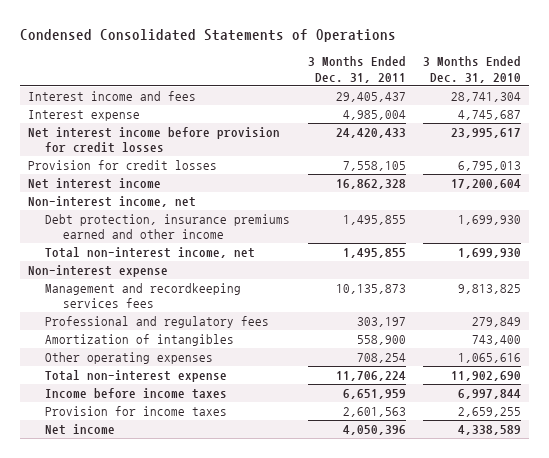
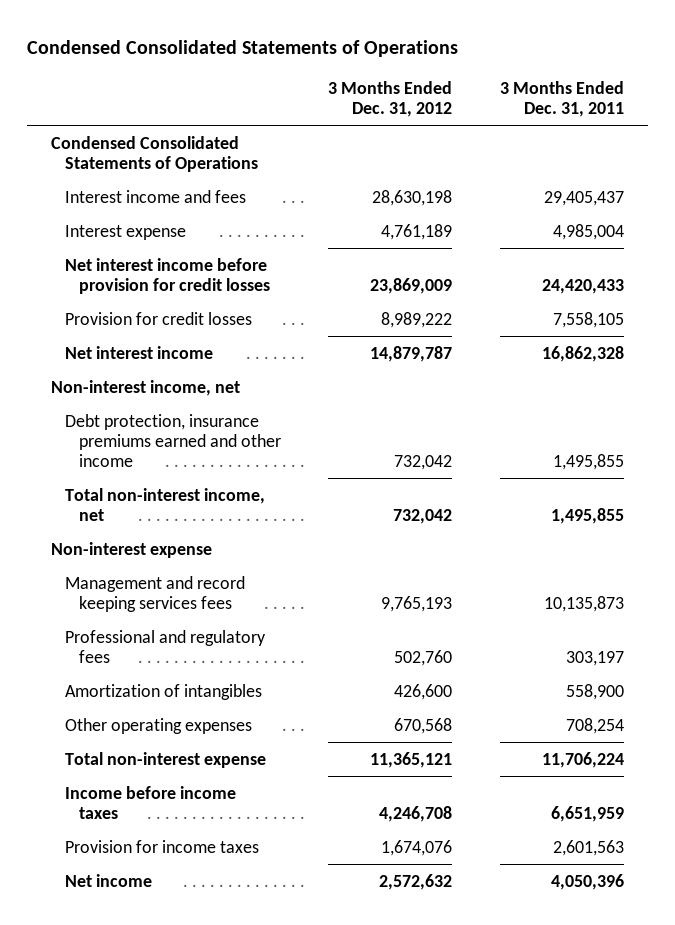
[422,56,521,83] 3 Months Ended Dec. 31, 2010 -> none
none -> [328,80,453,117] 3 Months Ended Dec. 31, 2012
none -> [50,135,258,172] Condensed Consolidated Statements of Operations
[45,283,242,309] Management and recordkeeping services fees -> [64,575,245,612] Management and record keeping services fees

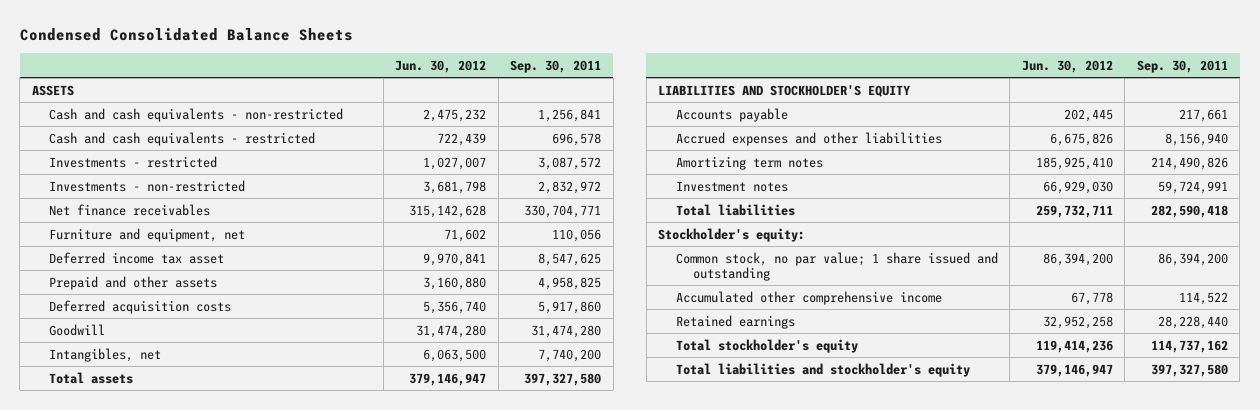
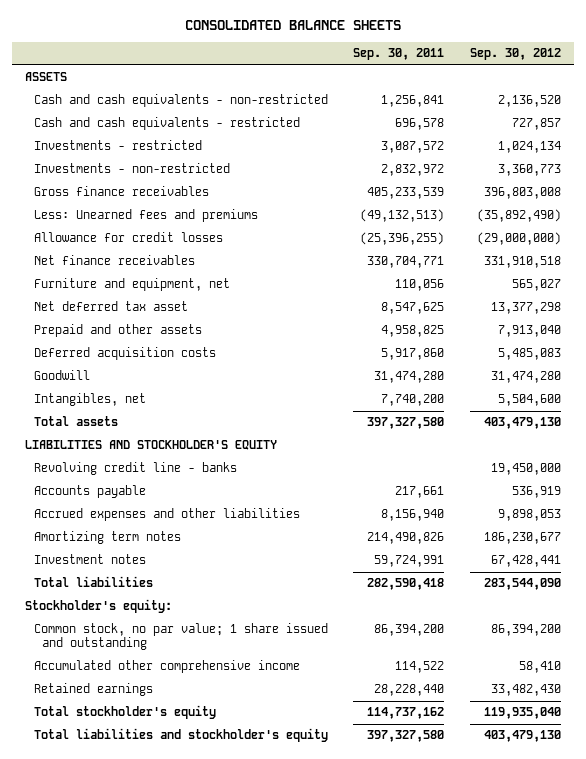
[19,28,353,42] Condensed Consolidated Balance Sheets -> [184,20,401,31] CONSOLIDATED BALANCE SHEETS
[395,59,487,73] Jun. 30, 2012 -> none
none -> [470,48,562,61] Sep. 30, 2012
none -> [33,186,209,197] Gross finance receivables
none -> [33,209,258,223] Less: Unearned fees and premiums
none -> [33,232,223,243] Allowance for credit losses
[48,251,224,264] Deferred income tax asset -> [33,301,188,312] Net deferred tax asset
none -> [33,462,237,476] Revolving credit line - banks

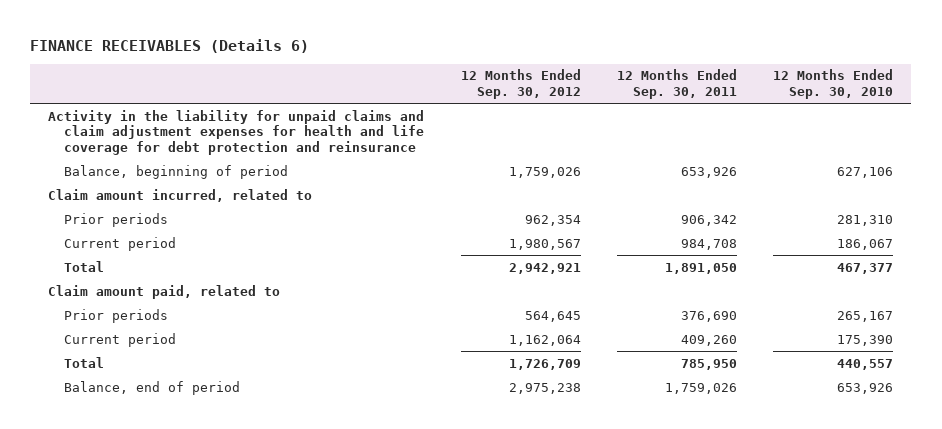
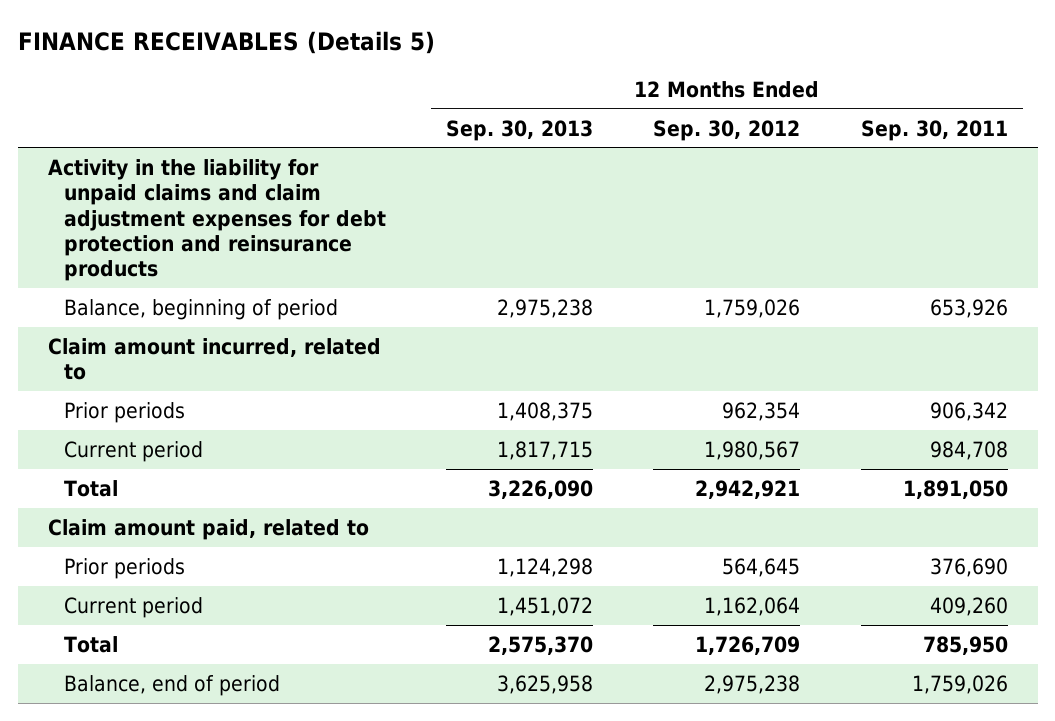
[30,38,310,53] FINANCE RECEIVABLES (Details 6) -> [17,30,435,54] FINANCE RECEIVABLES (Details 5)
[773,69,894,100] 12 Months Ended Sep. 30, 2010 -> none
none -> [446,119,594,141] Sep. 30, 2013
[48,109,425,156] Activity in the liability for unpaid claims and claim adjustment expenses for health and life coverage for debt protection and reinsurance -> [47,158,387,282] Activity in the liability for unpaid claims and claim adjustment expenses for debt protection and reinsurance products

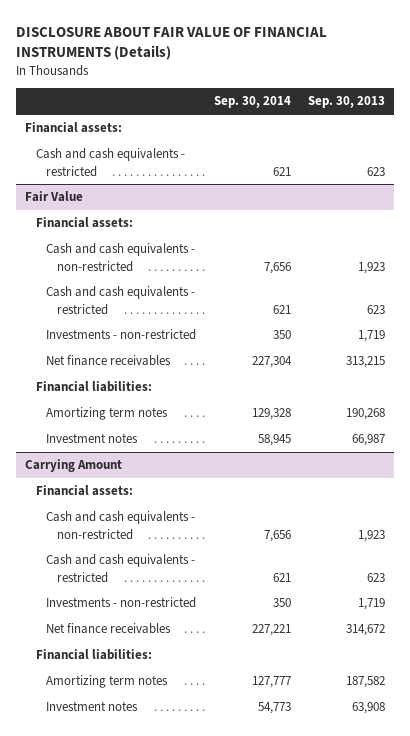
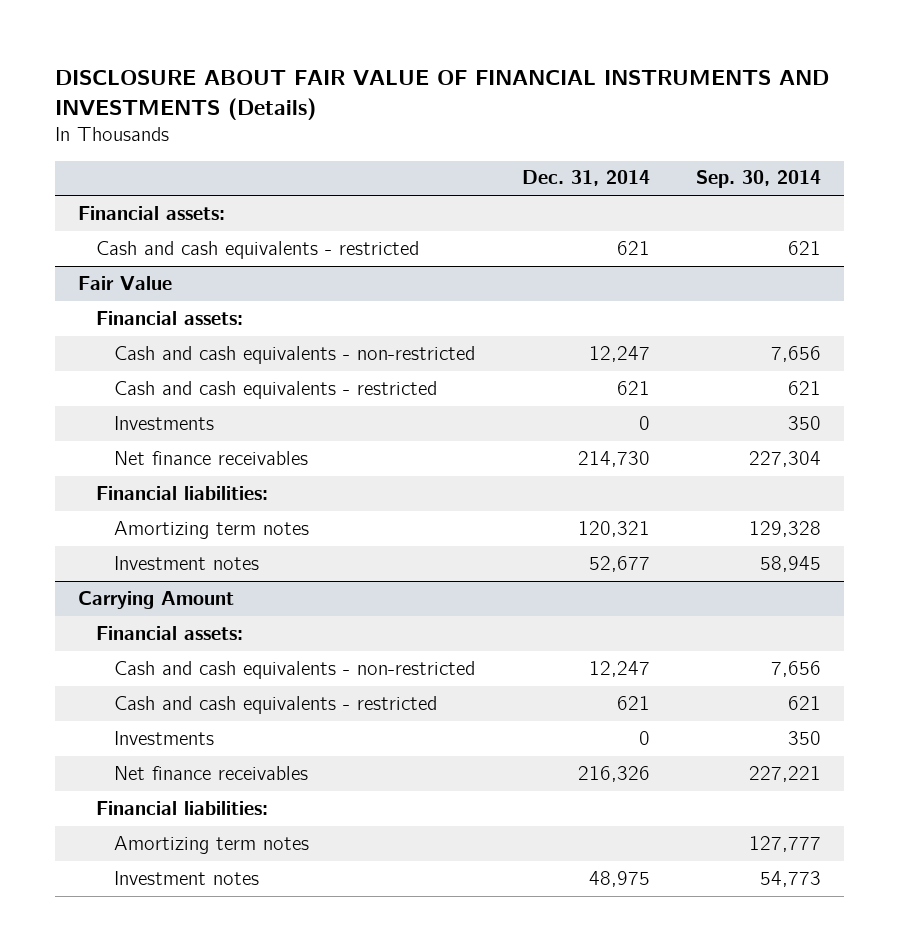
[16,26,328,61] DISCLOSURE ABOUT FAIR VALUE OF FINANCIAL INSTRUMENTS (Details) -> [55,70,830,121] DISCLOSURE ABOUT FAIR VALUE OF FINANCIAL INSTRUMENTS AND INVESTMENTS (Details)
[308,96,386,109] Sep. 30, 2013 -> none
none -> [521,170,650,187] Dec. 31, 2014
[46,329,197,341] Investments - non-restricted -> [114,415,215,430] Investments
[46,597,197,609] Investments - non-restricted -> [114,730,215,745] Investments

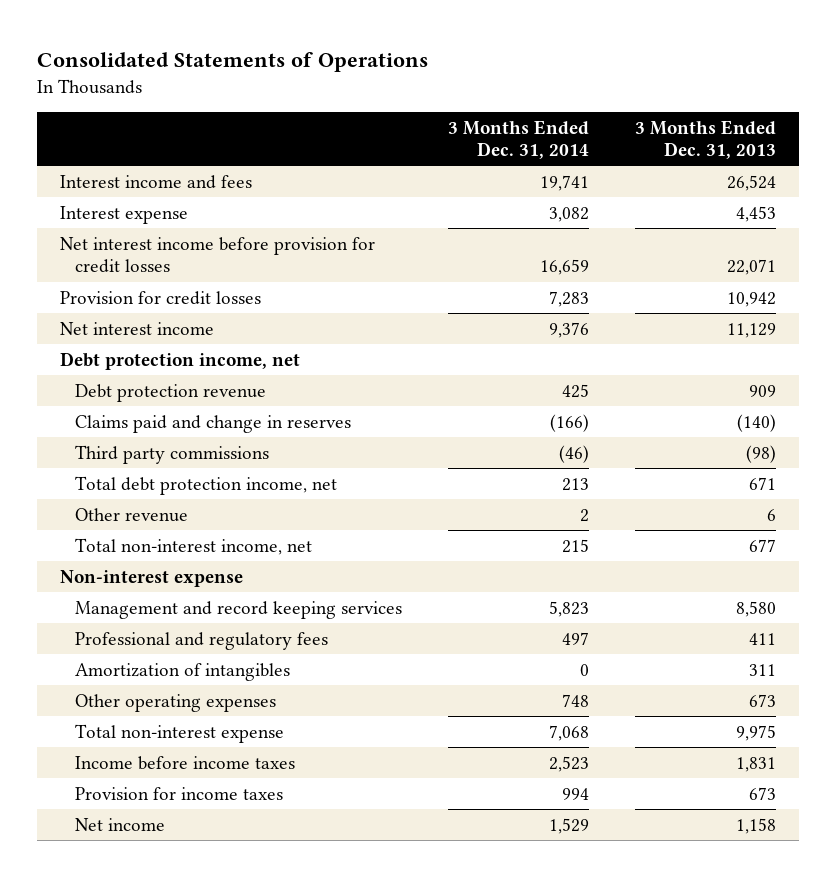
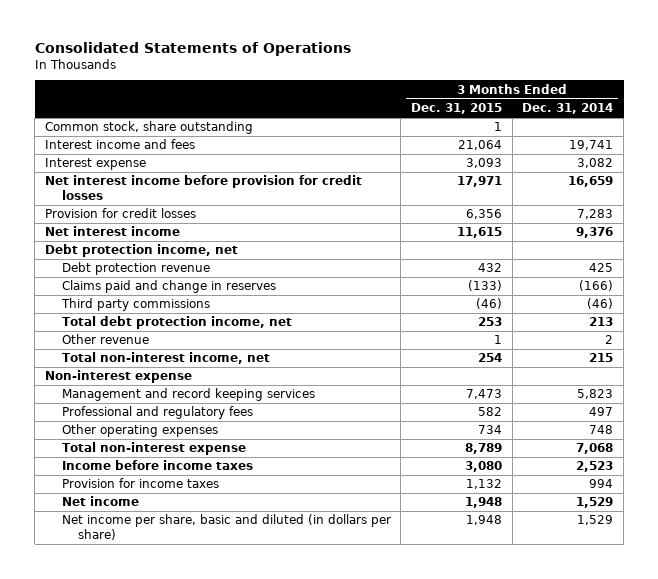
[635,119,777,159] 3 Months Ended Dec. 31, 2013 -> none
none -> [410,103,502,115] Dec. 31, 2015
none -> [45,121,254,135] Common stock, share outstanding
[75,662,291,681] Amortization of intangibles -> none
none -> [61,514,391,541] Net income per share, basic and diluted (in dollars per share)

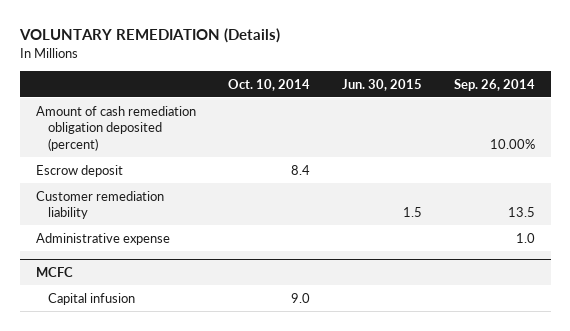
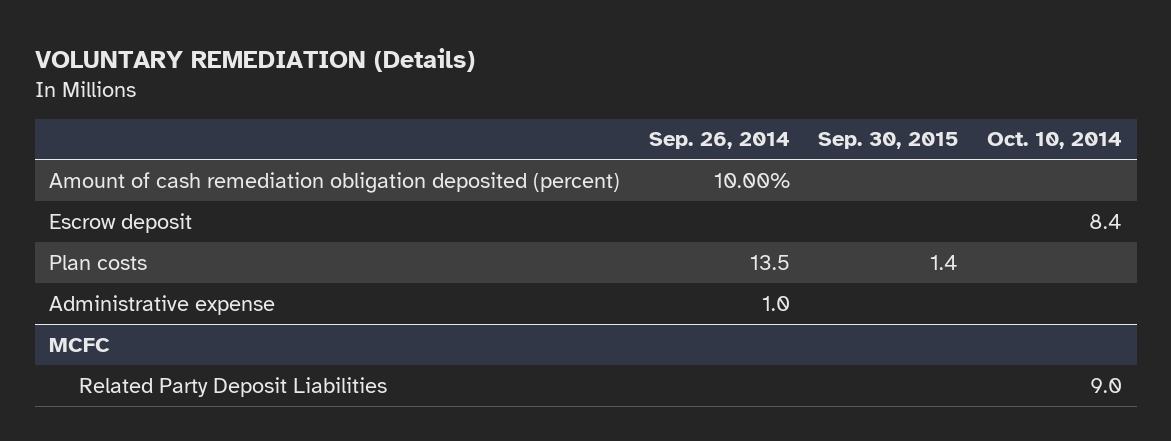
[341,78,422,91] Jun. 30, 2015 -> none
none -> [818,132,959,150] Sep. 30, 2015
[35,190,164,220] Customer remediation liability -> [48,254,147,270] Plan costs
[47,292,135,305] Capital infusion -> [78,376,387,397] Related Party Deposit Liabilities

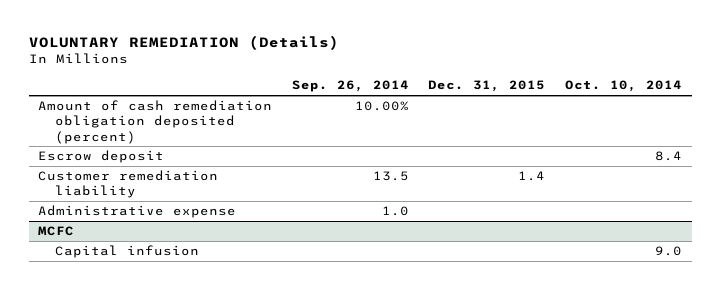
[818,132,959,150] Sep. 30, 2015 -> none
none -> [428,80,546,93] Dec. 31, 2015
[48,254,147,270] Plan costs -> [38,170,219,199] Customer remediation liability
[78,376,387,397] Related Party Deposit Liabilities -> [55,245,200,259] Capital infusion

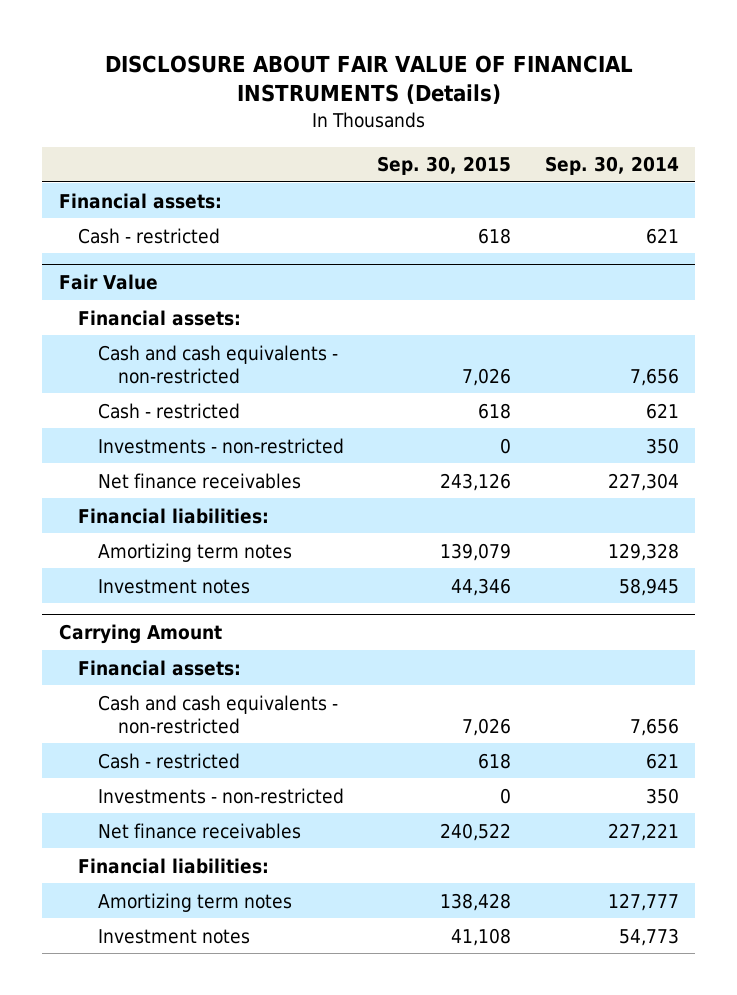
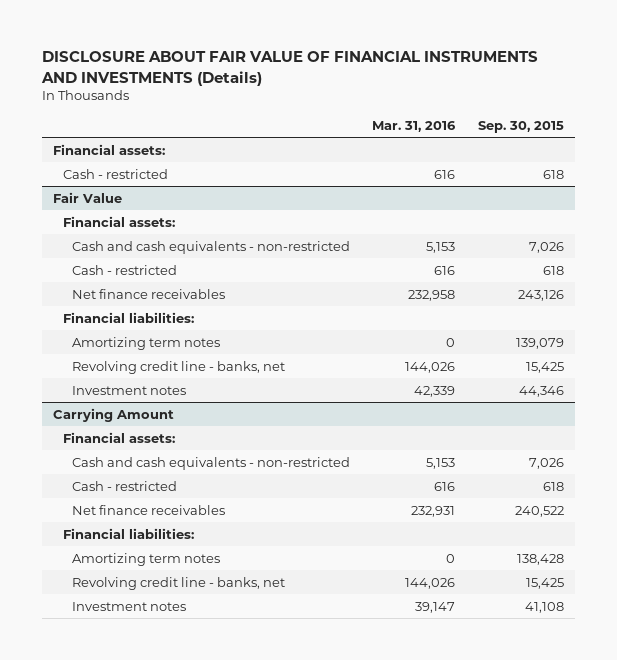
[104,54,633,105] DISCLOSURE ABOUT FAIR VALUE OF FINANCIAL INSTRUMENTS (Details) -> [41,51,539,86] DISCLOSURE ABOUT FAIR VALUE OF FINANCIAL INSTRUMENTS AND INVESTMENTS (Details)
[544,156,679,176] Sep. 30, 2014 -> none
none -> [372,120,457,132] Mar. 31, 2016
[97,437,344,454] Investments - non-restricted -> none
none -> [72,360,286,374] Revolving credit line - banks, net
[97,787,344,804] Investments - non-restricted -> none
none -> [72,576,286,590] Revolving credit line - banks, net

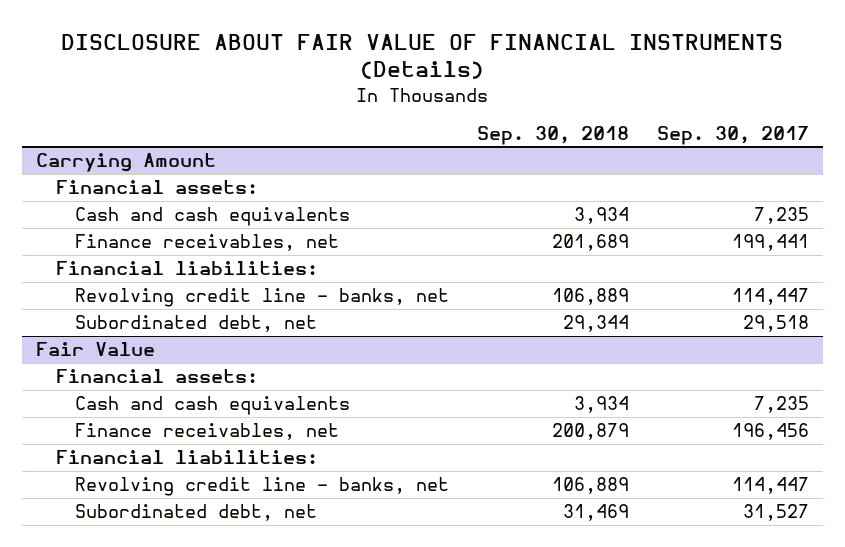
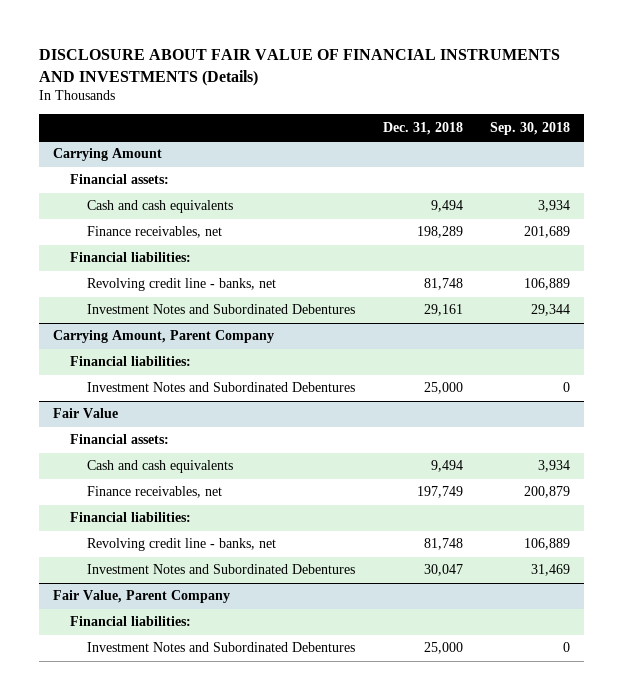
[61,33,784,80] DISCLOSURE ABOUT FAIR VALUE OF FINANCIAL INSTRUMENTS (Details) -> [39,49,561,86] DISCLOSURE ABOUT FAIR VALUE OF FINANCIAL INSTRUMENTS AND INVESTMENTS (Details)
[656,125,809,145] Sep. 30, 2017 -> none
none -> [382,121,463,135] Dec. 31, 2018
[75,315,318,333] Subordinated debt, net -> [87,304,356,315] Investment Notes and Subordinated Debentures
none -> [52,330,274,344] Carrying Amount, Parent Company
none -> [70,356,192,367] Financial liabilities:
none -> [87,382,356,393] Investment Notes and Subordinated Debentures
[75,504,318,522] Subordinated debt, net -> [87,564,356,575] Investment Notes and Subordinated Debentures
none -> [52,590,230,604] Fair Value, Parent Company
none -> [70,616,192,627] Financial liabilities:
none -> [87,642,356,653] Investment Notes and Subordinated Debentures

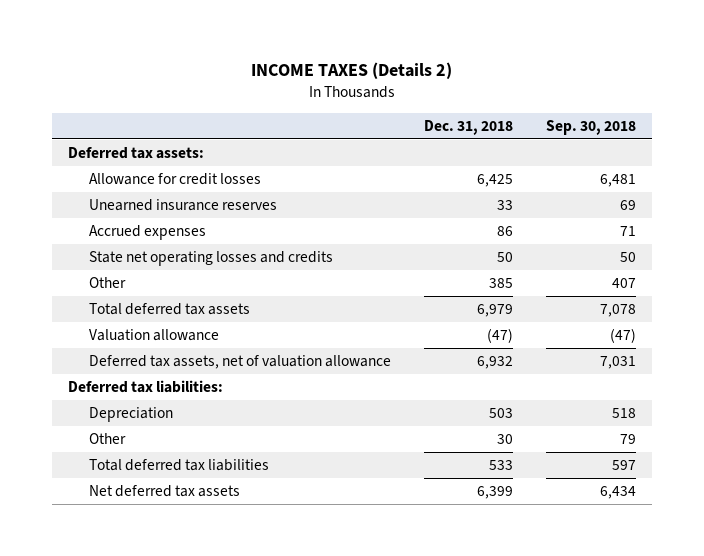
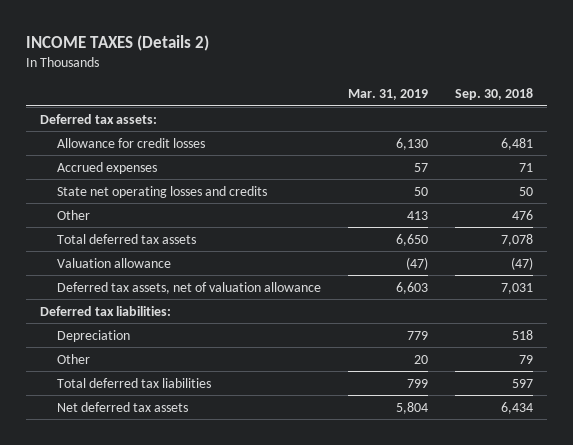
[423,119,513,135] Dec. 31, 2018 -> none
none -> [348,89,429,101] Mar. 31, 2019
[88,199,277,212] Unearned insurance reserves -> none
[611,278,636,289] 407 -> [512,209,534,220] 476

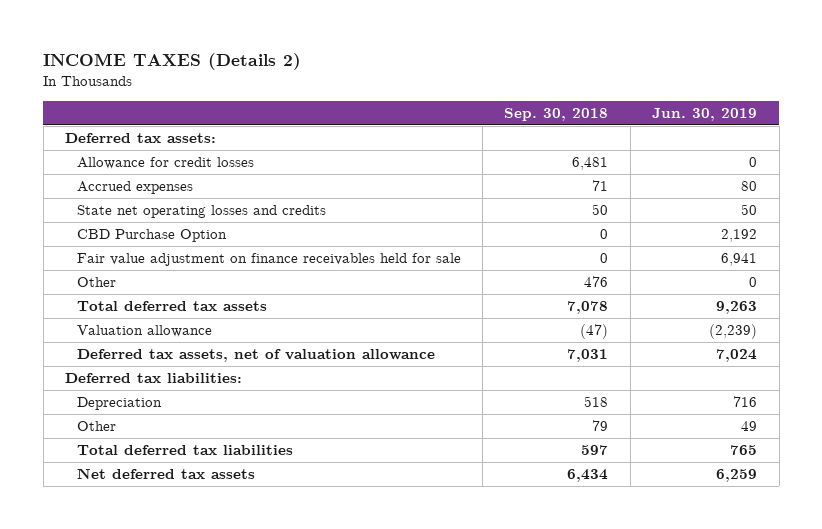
[348,89,429,101] Mar. 31, 2019 -> none
none -> [652,108,758,122] Jun. 30, 2019
none -> [76,229,227,243] CBD Purchase Option
none -> [76,253,461,267] Fair value adjustment on finance receivables held for sale

